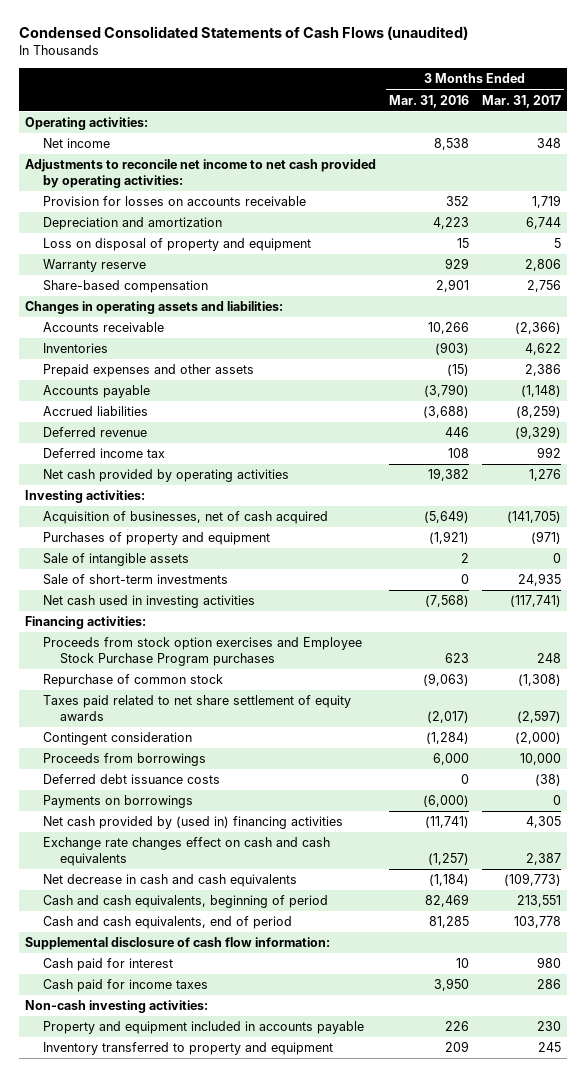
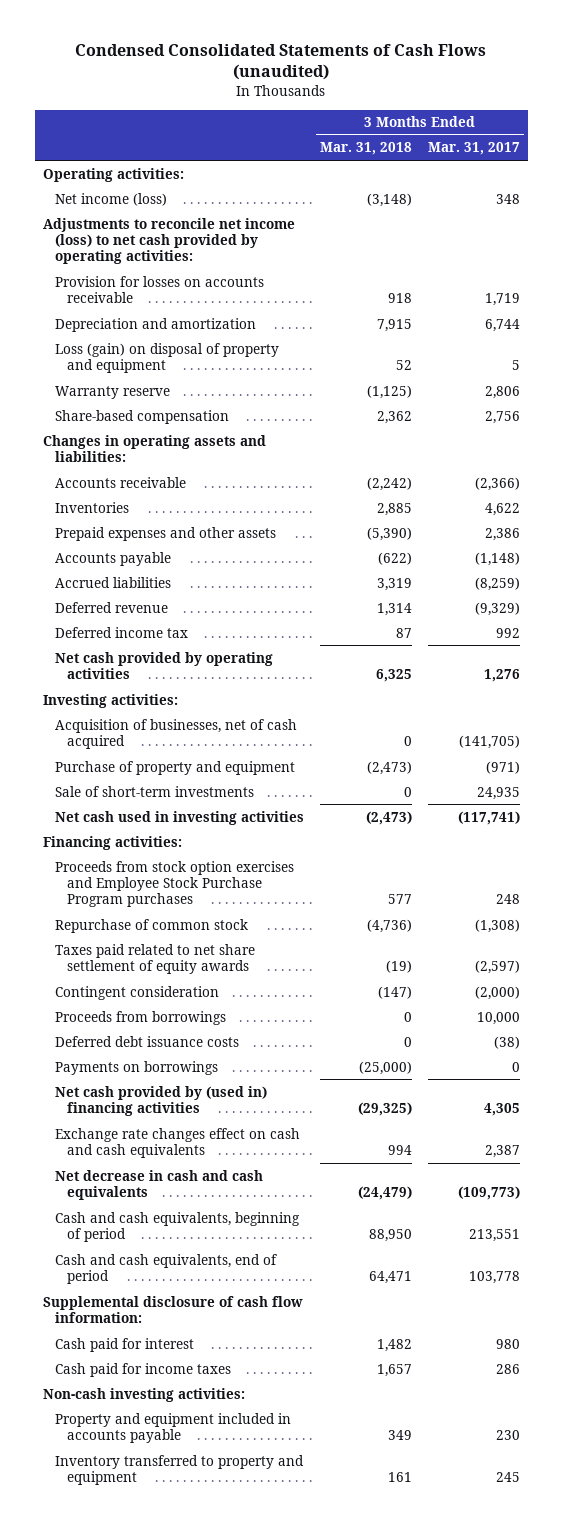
[388,94,469,108] Mar. 31, 2016 -> none
none -> [319,142,412,156] Mar. 31, 2018
[42,138,110,149] Net income -> [54,192,167,206] Net income (loss)
[25,159,377,189] Adjustments to reconcile net income to net cash provided by operating activities: -> [42,217,295,265] Adjustments to reconcile net income (loss) to net cash provided by operating activities:
[42,238,311,252] Loss on disposal of property and equipment -> [54,342,279,373] Loss (gain) on disposal of property and equipment
[42,553,189,567] Sale of intangible assets -> none
[42,532,270,546] Purchases of property and equipment -> [54,760,295,775] Purchase of property and equipment

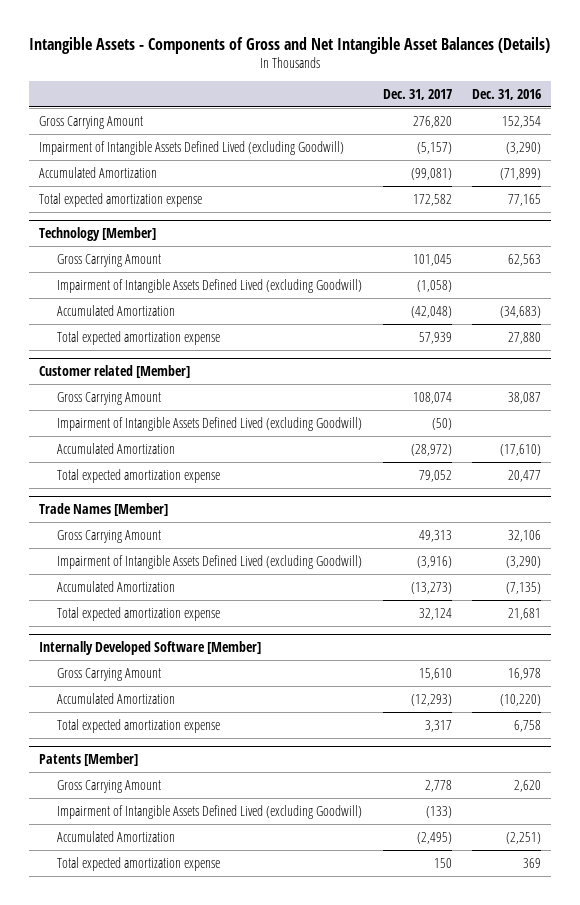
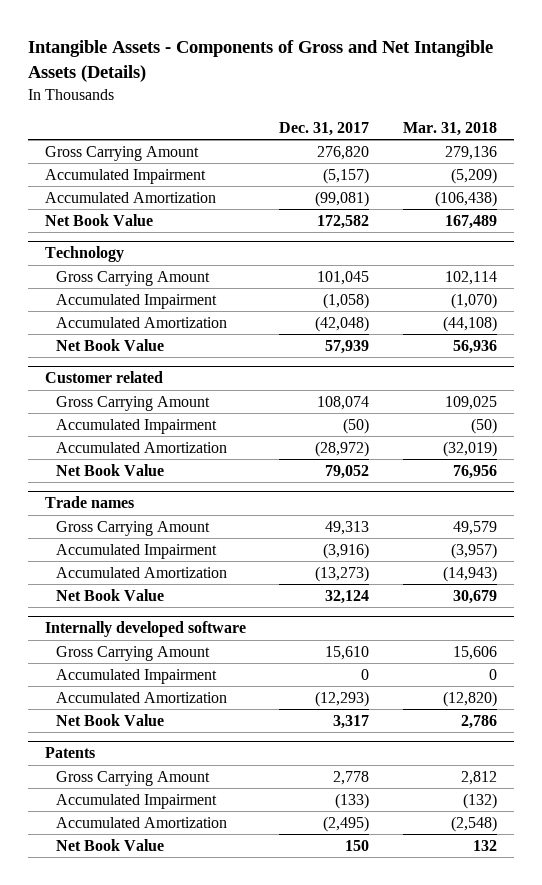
[29,36,551,54] Intangible Assets - Components of Gross and Net Intangible Asset Balances (Details) -> [27,39,493,83] Intangible Assets - Components of Gross and Net Intangible Assets (Details)
[472,88,542,100] Dec. 31, 2016 -> none
none -> [403,121,498,136] Mar. 31, 2018
[39,140,345,155] Impairment of Intangible Assets Defined Lived (excluding Goodwill) -> [44,168,206,184] Accumulated Impairment
[39,192,203,207] Total expected amortization expense -> [44,213,153,226] Net Book Value
[39,227,157,242] Technology [Member] -> [44,246,124,263] Technology
[57,278,363,293] Impairment of Intangible Assets Defined Lived (excluding Goodwill) -> [56,293,218,309] Accumulated Impairment
[57,330,221,345] Total expected amortization expense -> [56,338,165,351] Net Book Value
[39,365,191,379] Customer related [Member] -> [44,371,163,384] Customer related
[57,416,363,431] Impairment of Intangible Assets Defined Lived (excluding Goodwill) -> [56,418,218,434] Accumulated Impairment
[57,468,221,483] Total expected amortization expense -> [56,463,165,476] Net Book Value
[39,503,169,517] Trade Names [Member] -> [44,496,134,509] Trade names
[57,554,363,569] Impairment of Intangible Assets Defined Lived (excluding Goodwill) -> [56,543,218,559] Accumulated Impairment
[57,606,221,621] Total expected amortization expense -> [56,588,165,601] Net Book Value
[39,641,262,656] Internally Developed Software [Member] -> [44,621,246,638] Internally developed software
none -> [56,668,218,684] Accumulated Impairment
[57,718,221,733] Total expected amortization expense -> [56,713,165,726] Net Book Value
[39,753,139,767] Patents [Member] -> [44,747,95,759] Patents
[57,804,363,819] Impairment of Intangible Assets Defined Lived (excluding Goodwill) -> [56,793,218,809] Accumulated Impairment
[57,856,221,871] Total expected amortization expense -> [56,838,165,851] Net Book Value

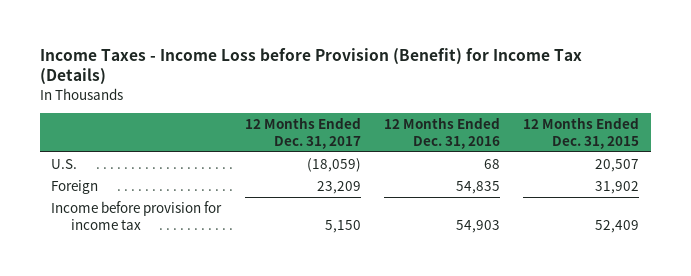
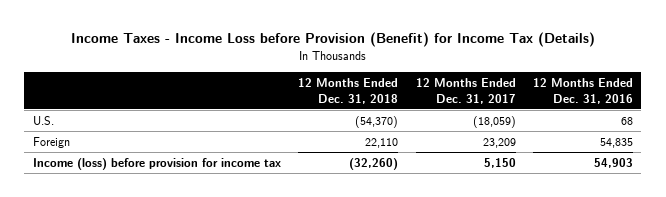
[523,116,640,149] 12 Months Ended Dec. 31, 2015 -> none
none -> [298,78,399,104] 12 Months Ended Dec. 31, 2018
[51,200,223,230] Income before provision for income tax -> [33,157,282,170] Income (loss) before provision for income tax

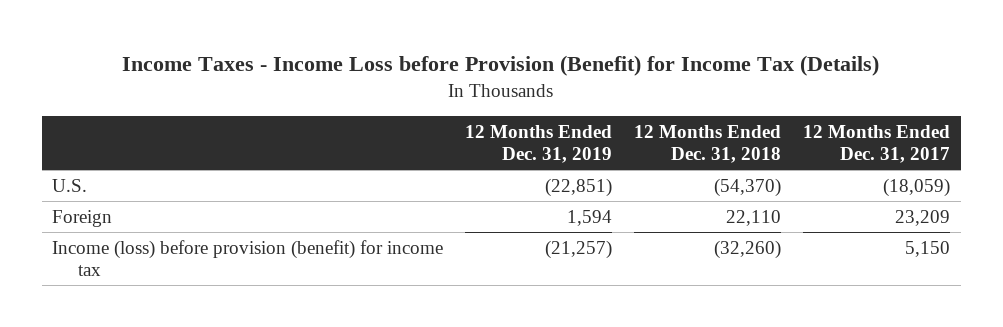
[532,78,633,104] 12 Months Ended Dec. 31, 2016 -> none
none -> [465,124,613,164] 12 Months Ended Dec. 31, 2019
[33,157,282,170] Income (loss) before provision for income tax -> [52,239,444,277] Income (loss) before provision (benefit) for income tax

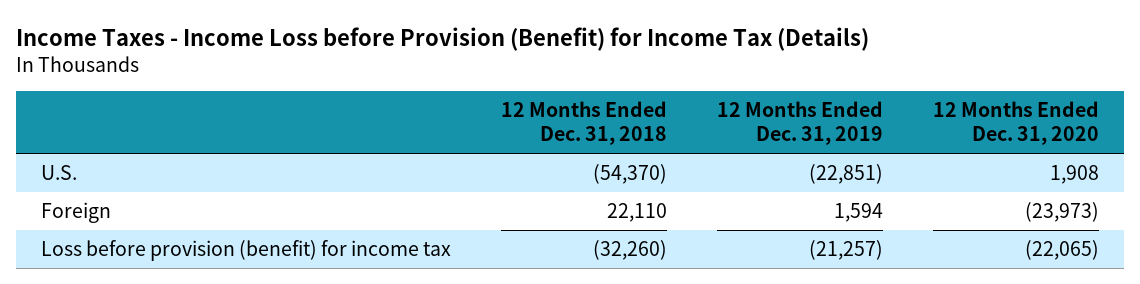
[803,124,951,164] 12 Months Ended Dec. 31, 2017 -> none
none -> [933,101,1100,146] 12 Months Ended Dec. 31, 2020
[52,239,444,277] Income (loss) before provision (benefit) for income tax -> [40,239,451,261] Loss before provision (benefit) for income tax

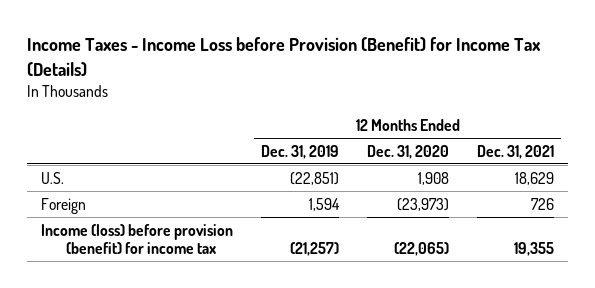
[501,101,668,146] 12 Months Ended Dec. 31, 2018 -> none
none -> [477,144,555,159] Dec. 31, 2021
[40,239,451,261] Loss before provision (benefit) for income tax -> [41,223,234,254] Income (loss) before provision (benefit) for income tax

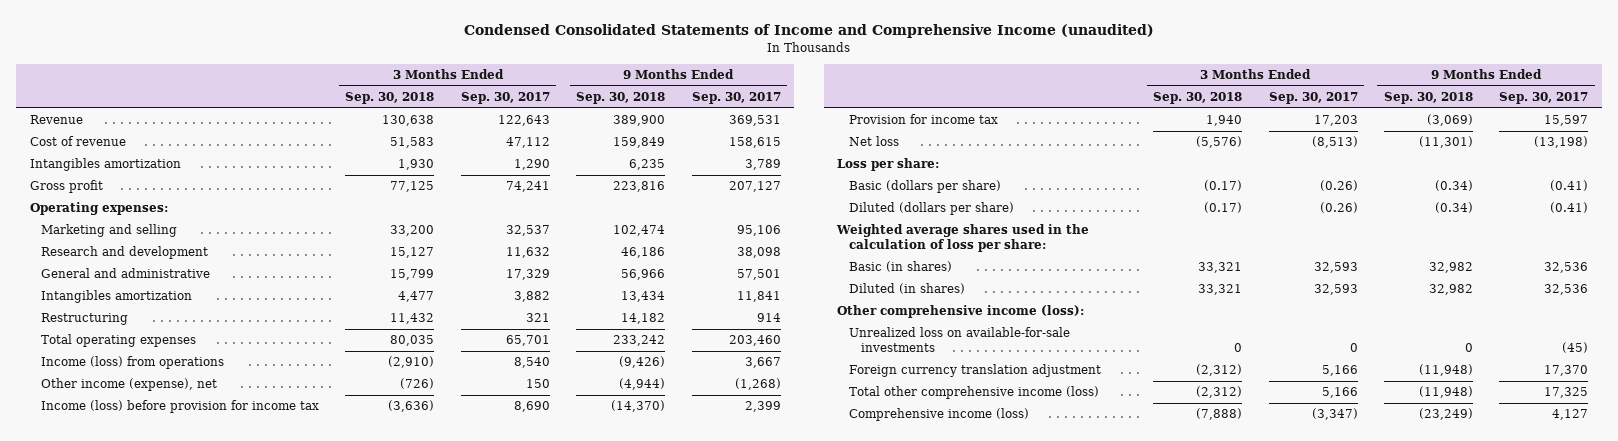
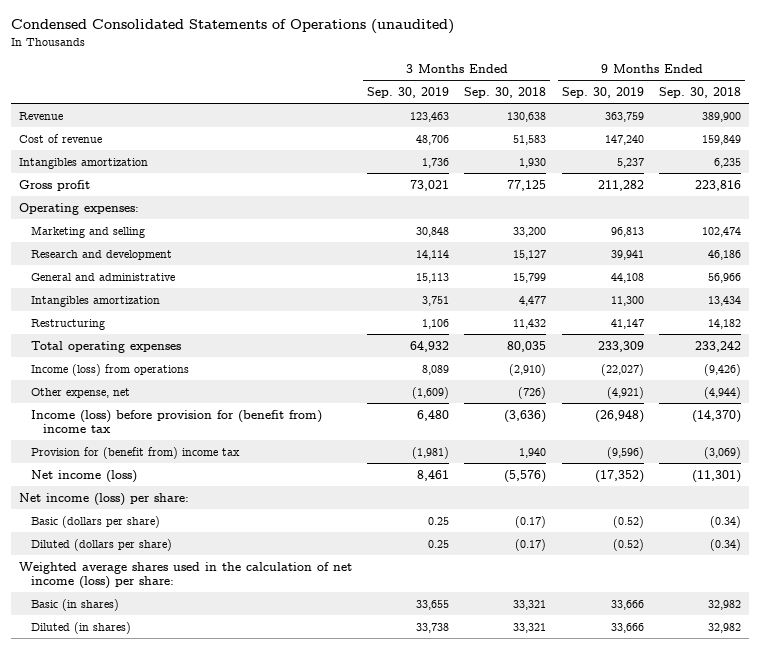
[463,24,1154,39] Condensed Consolidated Statements of Income and Comprehensive Income (unaudited) -> [11,19,455,35] Condensed Consolidated Statements of Operations (unaudited)
[460,92,550,105] Sep. 30, 2017 -> none
[691,92,781,105] Sep. 30, 2017 -> none
none -> [367,87,450,99] Sep. 30, 2019
none -> [561,87,644,99] Sep. 30, 2019
[41,378,218,392] Other income (expense), net -> [30,387,130,398] Other expense, net
[41,400,320,414] Income (loss) before provision for income tax -> [30,409,322,433] Income (loss) before provision for (benefit from) income tax
[848,114,998,125] Provision for income tax -> [30,446,240,459] Provision for (benefit from) income tax
[848,136,899,147] Net loss -> [30,469,137,483] Net income (loss)
[837,158,940,172] Loss per share: -> [18,492,189,506] Net income (loss) per share:
[836,224,1090,253] Weighted average shares used in the calculation of loss per share: -> [18,561,352,589] Weighted average shares used in the calculation of net income (loss) per share:
[837,305,1085,319] Other comprehensive income (loss): -> none
[848,327,1070,353] Unrealized loss on available-for-sale investments -> none
[848,364,1101,378] Foreign currency translation adjustment -> none
[848,386,1099,400] Total other comprehensive income (loss) -> none
[848,408,1029,422] Comprehensive income (loss) -> none

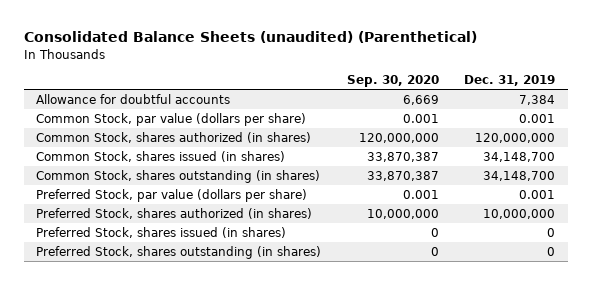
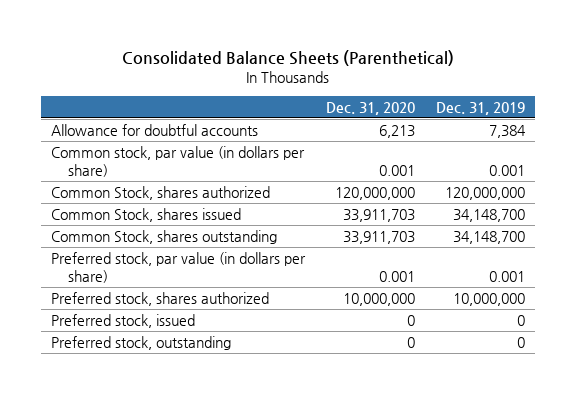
[23,31,477,44] Consolidated Balance Sheets (unaudited) (Parenthetical) -> [121,49,454,66] Consolidated Balance Sheets (Parenthetical)
[346,75,439,88] Sep. 30, 2020 -> none
none -> [325,101,415,115] Dec. 31, 2020
[36,112,307,126] Common Stock, par value (dollars per share) -> [51,145,306,177] Common stock, par value (in dollars per share)
[36,131,312,143] Common Stock, shares authorized (in shares) -> [51,185,271,200] Common Stock, shares authorized
[36,150,286,162] Common Stock, shares issued (in shares) -> [51,207,242,222] Common Stock, shares issued
[36,169,321,183] Common Stock, shares outstanding (in shares) -> [51,229,278,244] Common Stock, shares outstanding
[36,188,308,202] Preferred Stock, par value (dollars per share) -> [51,251,307,283] Preferred stock, par value (in dollars per share)
[36,207,313,219] Preferred Stock, shares authorized (in shares) -> [51,291,270,306] Preferred stock, shares authorized
[36,226,287,238] Preferred Stock, shares issued (in shares) -> [51,313,196,328] Preferred stock, issued
[36,245,322,259] Preferred Stock, shares outstanding (in shares) -> [51,335,232,350] Preferred stock, outstanding

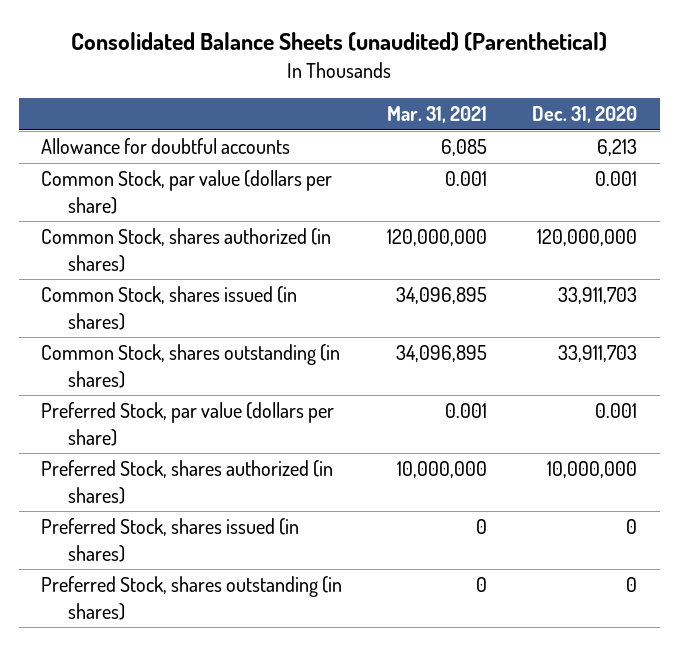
[121,49,454,66] Consolidated Balance Sheets (Parenthetical) -> [71,32,608,52] Consolidated Balance Sheets (unaudited) (Parenthetical)
[435,101,525,115] Dec. 31, 2019 -> none
none -> [387,106,488,124] Mar. 31, 2021
[51,145,306,177] Common stock, par value (in dollars per share) -> [41,170,333,214] Common Stock, par value (dollars per share)
[51,185,271,200] Common Stock, shares authorized -> [41,228,332,272] Common Stock, shares authorized (in shares)
[51,207,242,222] Common Stock, shares issued -> [41,286,298,330] Common Stock, shares issued (in shares)
[51,229,278,244] Common Stock, shares outstanding -> [41,344,341,388] Common Stock, shares outstanding (in shares)
[51,251,307,283] Preferred stock, par value (in dollars per share) -> [41,402,335,446] Preferred Stock, par value (dollars per share)
[51,291,270,306] Preferred stock, shares authorized -> [41,460,334,504] Preferred Stock, shares authorized (in shares)
[51,313,196,328] Preferred stock, issued -> [41,518,300,562] Preferred Stock, shares issued (in shares)
[51,335,232,350] Preferred stock, outstanding -> [41,576,343,620] Preferred Stock, shares outstanding (in shares)

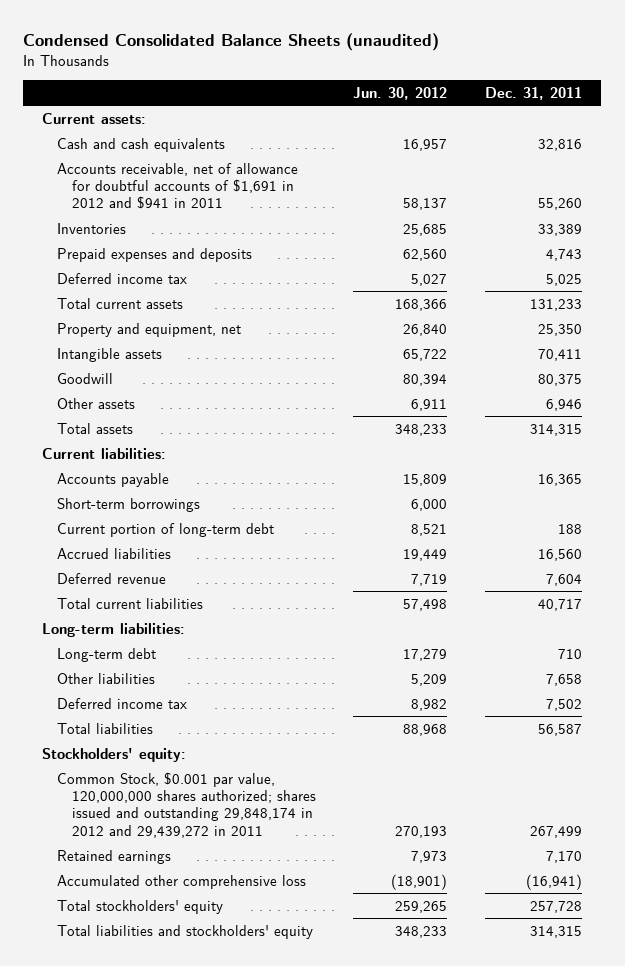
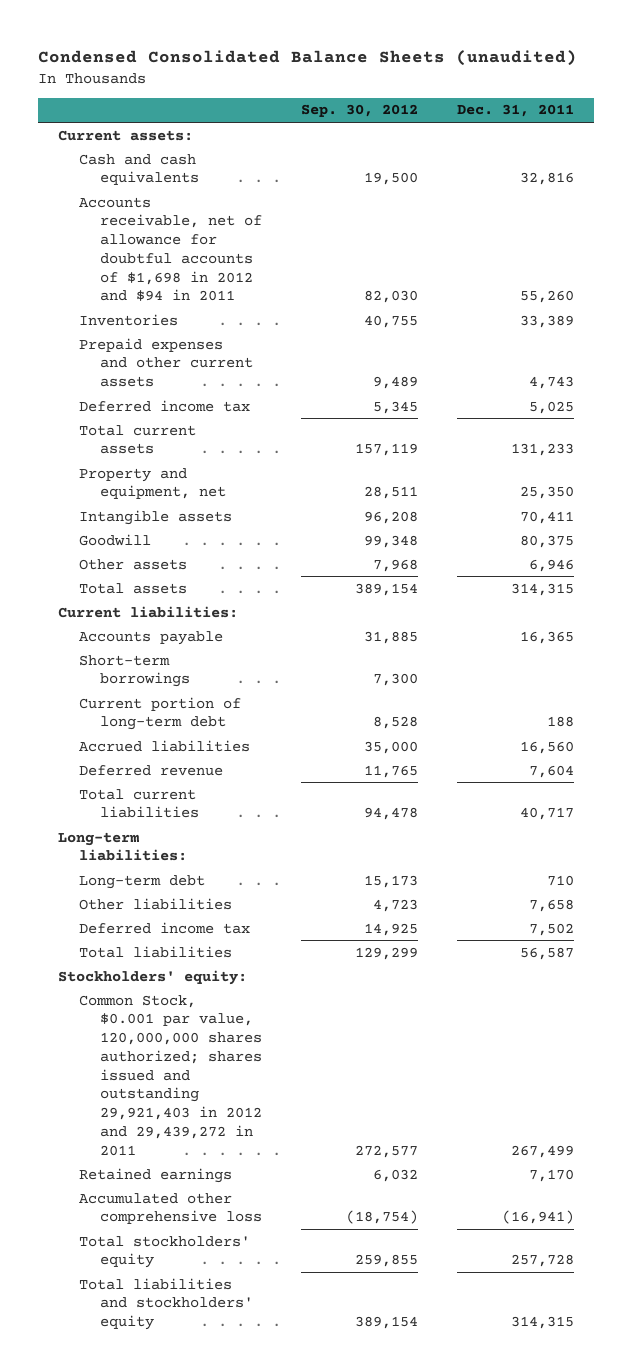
[353,86,448,100] Jun. 30, 2012 -> none
none -> [300,104,418,118] Sep. 30, 2012
[57,162,299,210] Accounts receivable, net of allowance for doubtful accounts of $1,691 in 2012 and $941 in 2011 -> [78,196,262,302] Accounts receivable, net of allowance for doubtful accounts of $1,698 in 2012 and $94 in 2011
[57,247,253,262] Prepaid expenses and deposits -> [78,337,253,388] Prepaid expenses and other current assets
[57,771,316,838] Common Stock, $0.001 par value, 120,000,000 shares authorized; shares issued and outstanding 29,848,174 in 2012 and 29,439,272 in 2011 -> [78,994,262,1156] Common Stock, $0.001 par value, 120,000,000 shares authorized; shares issued and outstanding 29,921,403 in 2012 and 29,439,272 in 2011

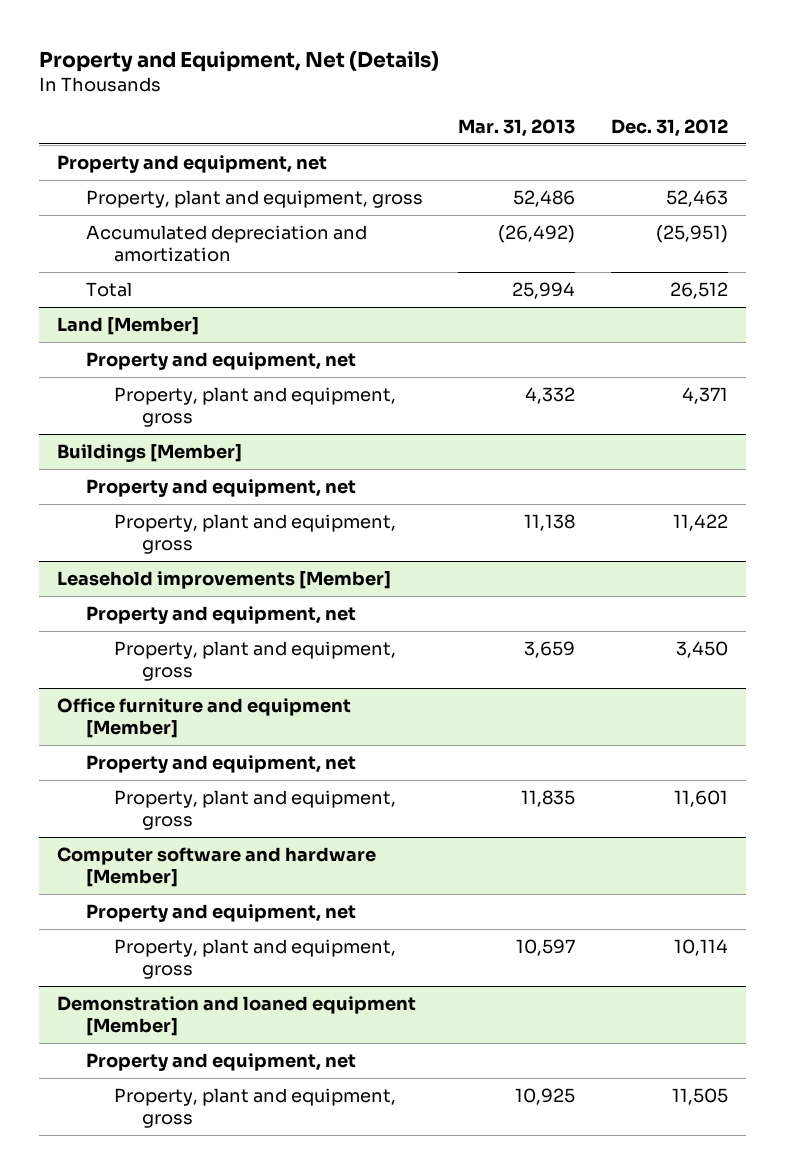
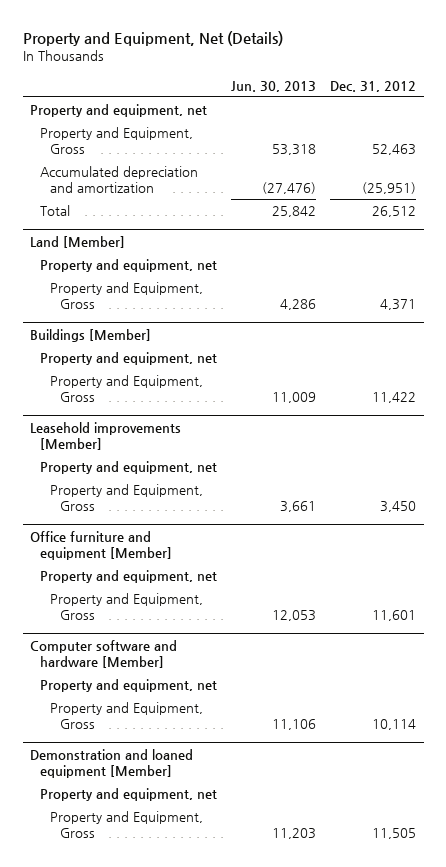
[458,119,576,138] Mar. 31, 2013 -> none
none -> [231,80,317,92] Jun. 30, 2013
[85,189,423,208] Property, plant and equipment, gross -> [39,127,193,154] Property and Equipment, Gross
[114,386,397,428] Property, plant and equipment, gross -> [50,282,204,309] Property and Equipment, Gross
[114,513,397,555] Property, plant and equipment, gross -> [50,375,204,402] Property and Equipment, Gross
[114,640,397,682] Property, plant and equipment, gross -> [50,484,204,511] Property and Equipment, Gross
[114,789,397,831] Property, plant and equipment, gross -> [50,593,204,620] Property and Equipment, Gross
[114,938,397,980] Property, plant and equipment, gross -> [50,702,204,729] Property and Equipment, Gross
[114,1087,397,1129] Property, plant and equipment, gross -> [50,811,204,838] Property and Equipment, Gross

